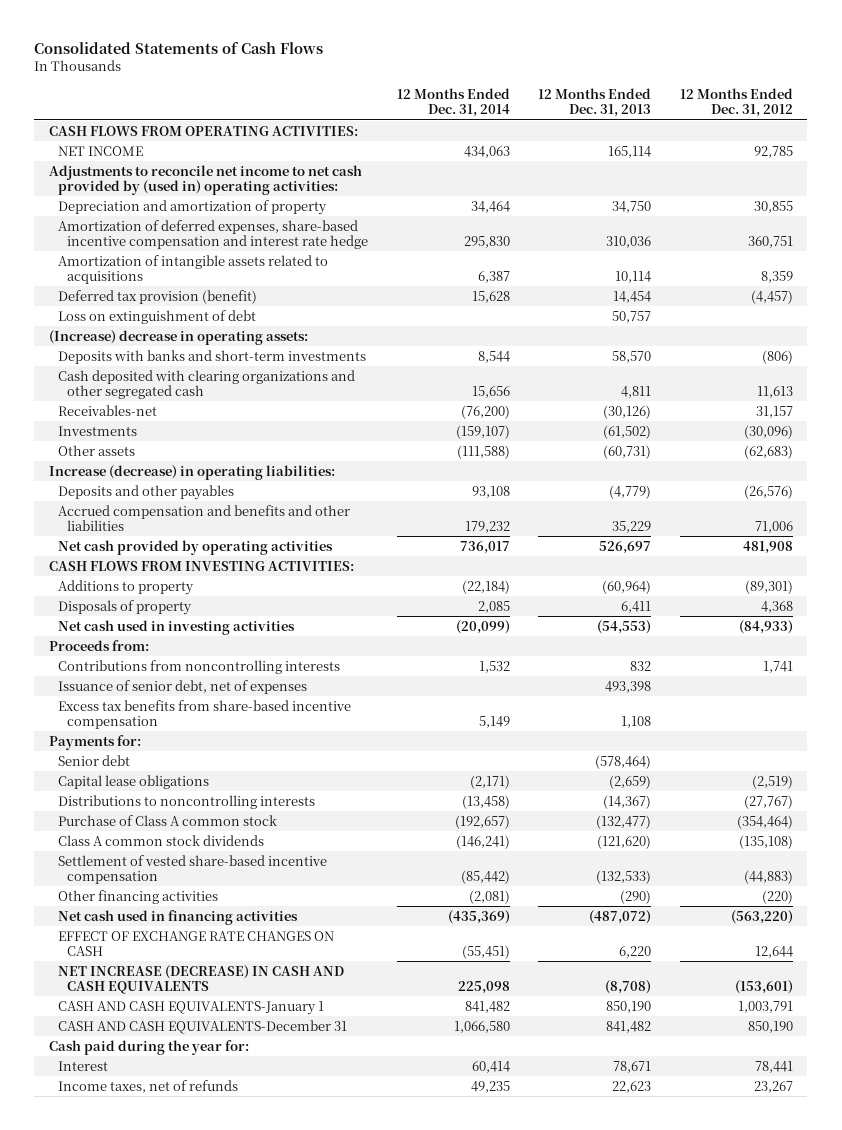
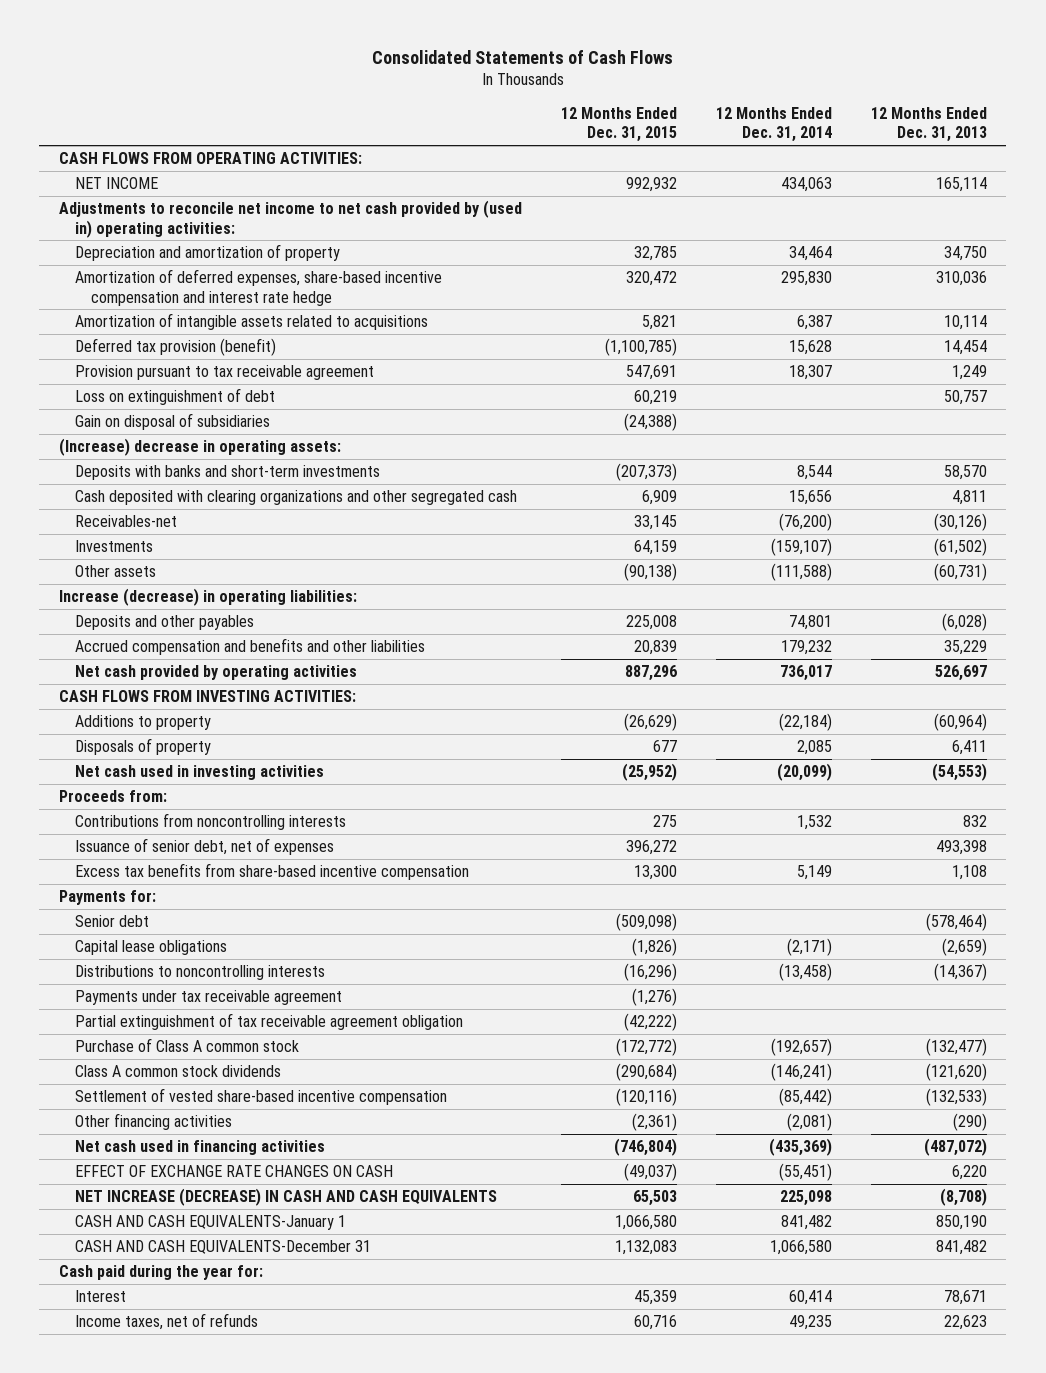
[679,87,793,118] 12 Months Ended Dec. 31, 2012 -> none
none -> [560,106,677,143] 12 Months Ended Dec. 31, 2015
none -> [74,365,374,381] Provision pursuant to tax receivable agreement
none -> [74,413,270,431] Gain on disposal of subsidiaries
[471,485,510,498] 93,108 -> [788,615,832,631] 74,801
[609,484,652,499] (4,779) -> [941,613,987,632] (6,028)
none -> [74,990,342,1006] Payments under tax receivable agreement
none -> [74,1013,463,1031] Partial extinguishment of tax receivable agreement obligation

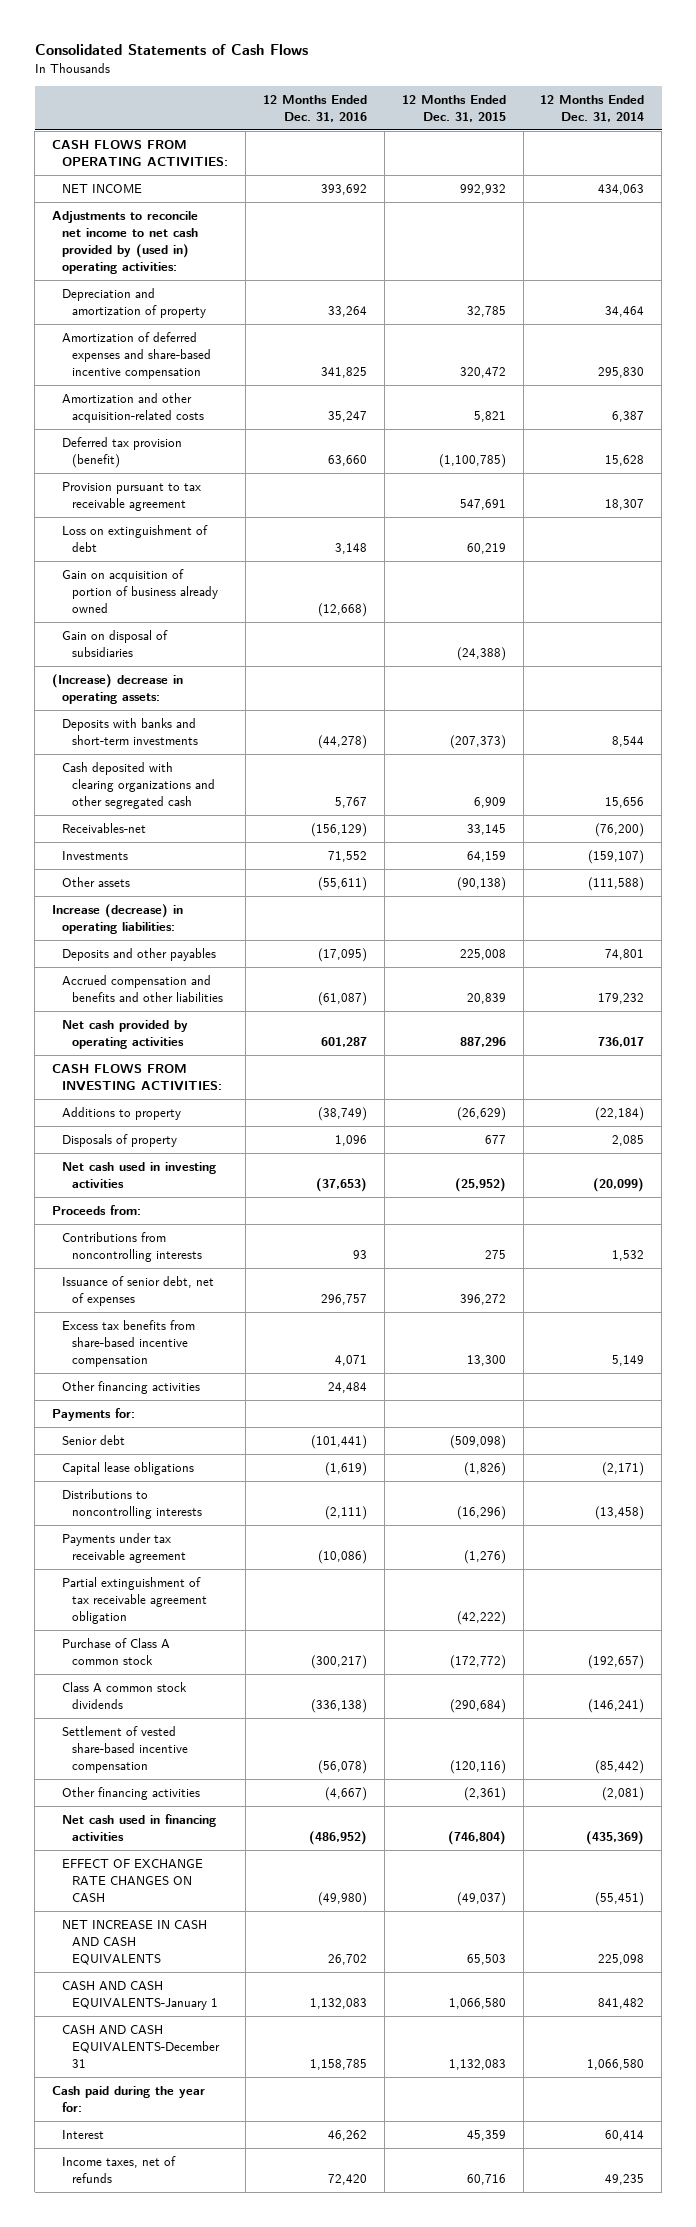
[870,106,987,143] 12 Months Ended Dec. 31, 2013 -> none
none -> [262,94,367,123] 12 Months Ended Dec. 31, 2016
[74,269,442,306] Amortization of deferred expenses, share-based incentive compensation and interest rate hedge -> [62,331,212,380] Amortization of deferred expenses and share-based incentive compensation
[74,313,428,331] Amortization of intangible assets related to acquisitions -> [62,392,205,424] Amortization and other acquisition-related costs
none -> [62,568,219,614] Gain on acquisition of portion of business already owned
none -> [62,1380,201,1394] Other financing activities
[74,1188,497,1207] NET INCREASE (DECREASE) IN CASH AND CASH EQUIVALENTS -> [62,1919,208,1966] NET INCREASE IN CASH AND CASH EQUIVALENTS

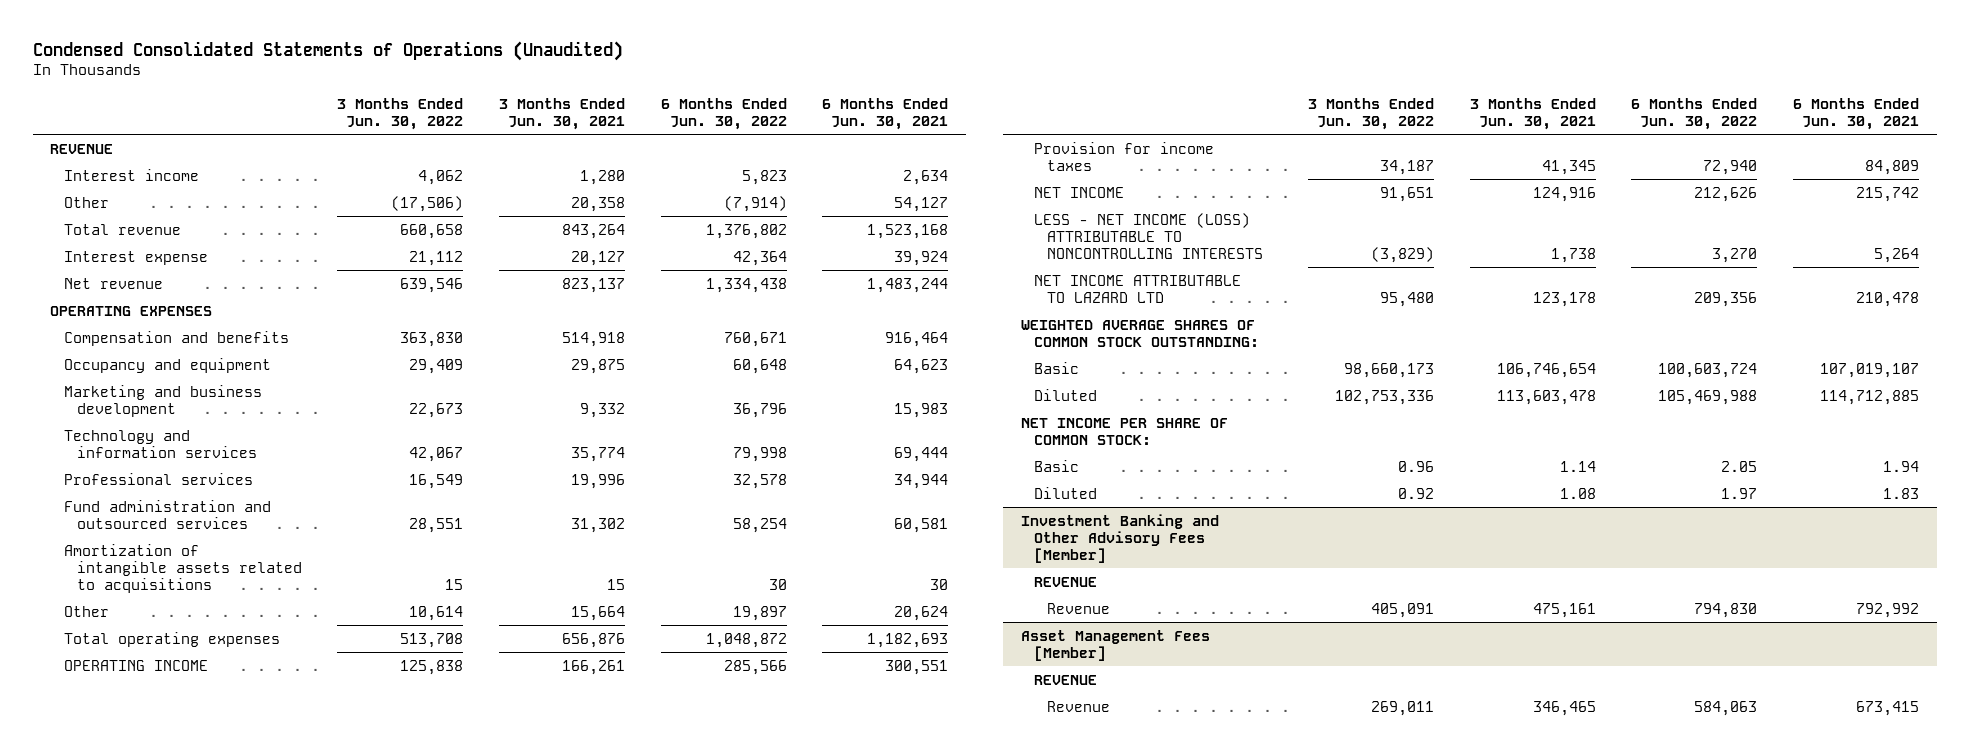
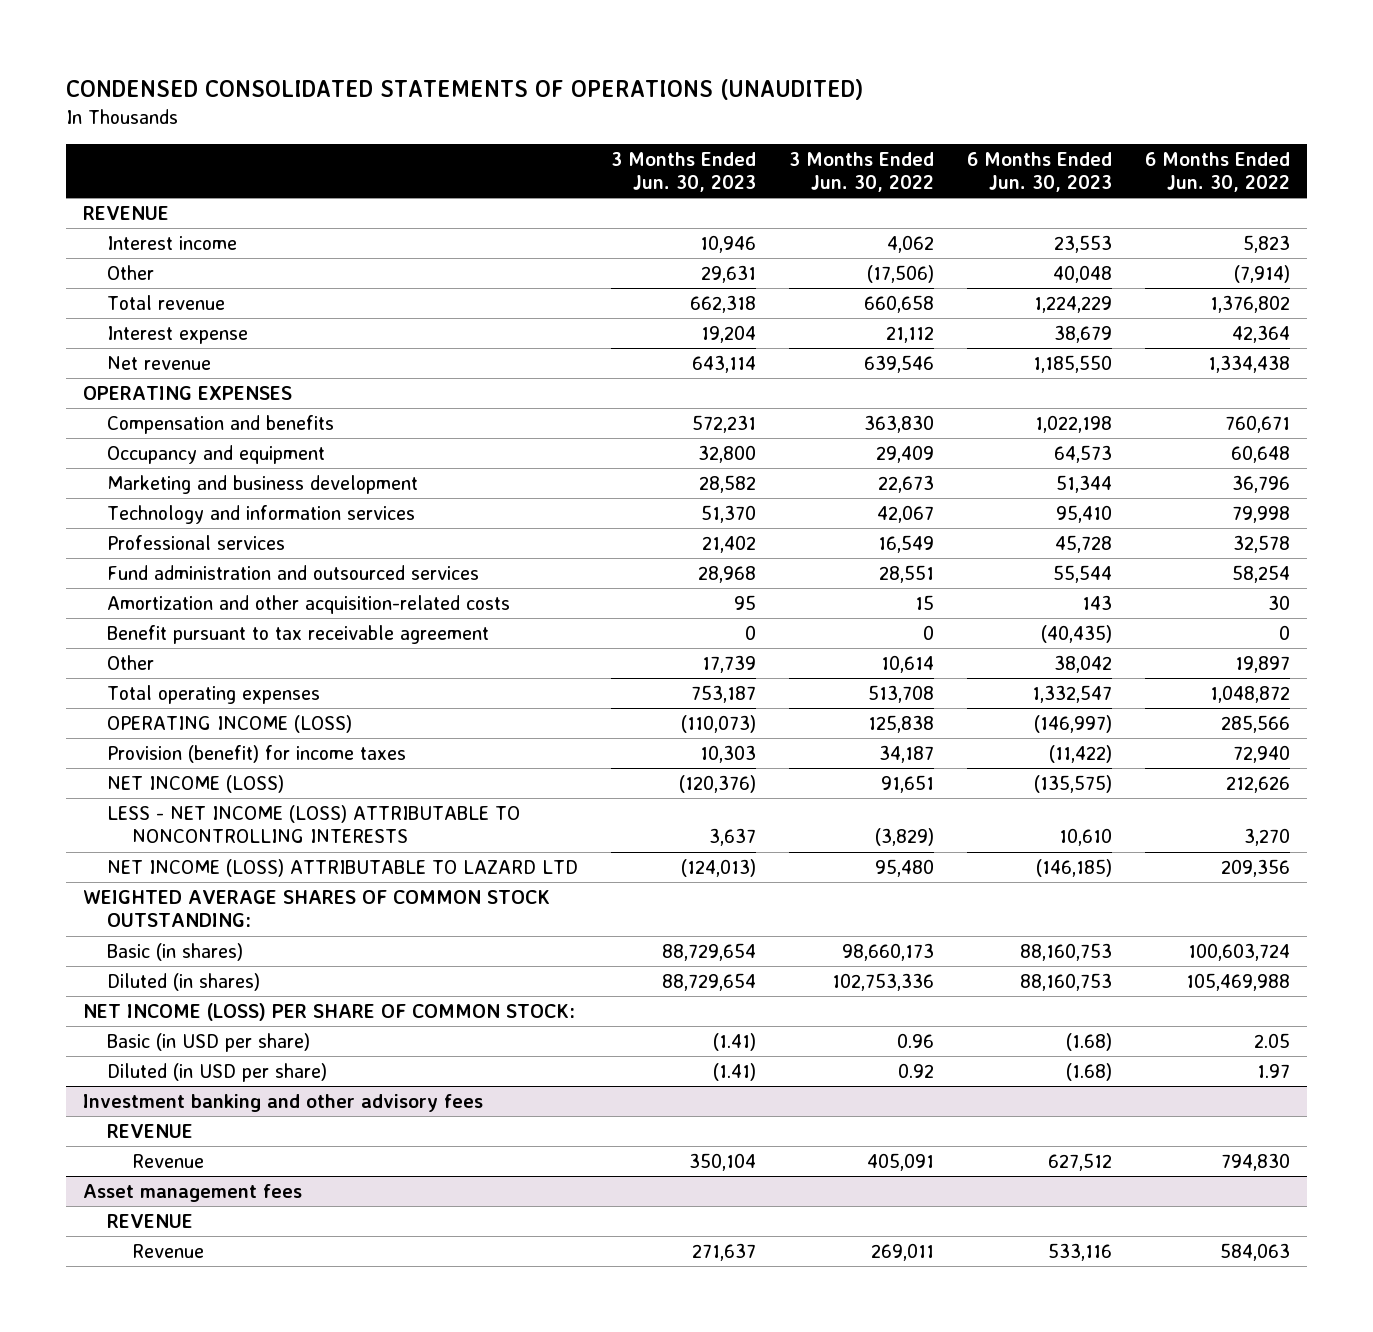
[32,40,623,61] Condensed Consolidated Statements of Operations (Unaudited) -> [66,79,864,101] CONDENSED CONSOLIDATED STATEMENTS OF OPERATIONS (UNAUDITED)
[499,97,626,131] 3 Months Ended Jun. 30, 2021 -> none
[822,97,949,131] 6 Months Ended Jun. 30, 2021 -> none
none -> [611,151,757,192] 3 Months Ended Jun. 30, 2023
none -> [967,151,1113,192] 6 Months Ended Jun. 30, 2023
[63,543,302,594] Amortization of intangible assets related to acquisitions -> [107,594,511,614] Amortization and other acquisition-related costs
none -> [107,624,490,644] Benefit pursuant to tax receivable agreement
[63,659,208,671] OPERATING INCOME -> [107,714,353,733] OPERATING INCOME (LOSS)
[1034,141,1215,171] Provision for income taxes -> [107,744,407,763] Provision (benefit) for income taxes
[1034,186,1125,198] NET INCOME -> [107,774,285,793] NET INCOME (LOSS)
[1034,274,1242,303] NET INCOME ATTRIBUTABLE TO LAZARD LTD -> [107,858,579,877] NET INCOME (LOSS) ATTRIBUTABLE TO LAZARD LTD
[1034,361,1080,374] Basic -> [107,942,244,961] Basic (in shares)
[1034,388,1098,401] Diluted -> [107,972,261,991] Diluted (in shares)
[1020,417,1228,445] NET INCOME PER SHARE OF COMMON STOCK: -> [82,1002,575,1021] NET INCOME (LOSS) PER SHARE OF COMMON STOCK:
[1034,459,1080,472] Basic -> [107,1032,311,1052] Basic (in USD per share)
[1034,486,1098,499] Diluted -> [107,1062,328,1082] Diluted (in USD per share)
[1020,513,1219,564] Investment Banking and Other Advisory Fees [Member] -> [82,1093,483,1112] Investment banking and other advisory fees
[1020,629,1210,661] Asset Management Fees [Member] -> [82,1183,302,1202] Asset management fees

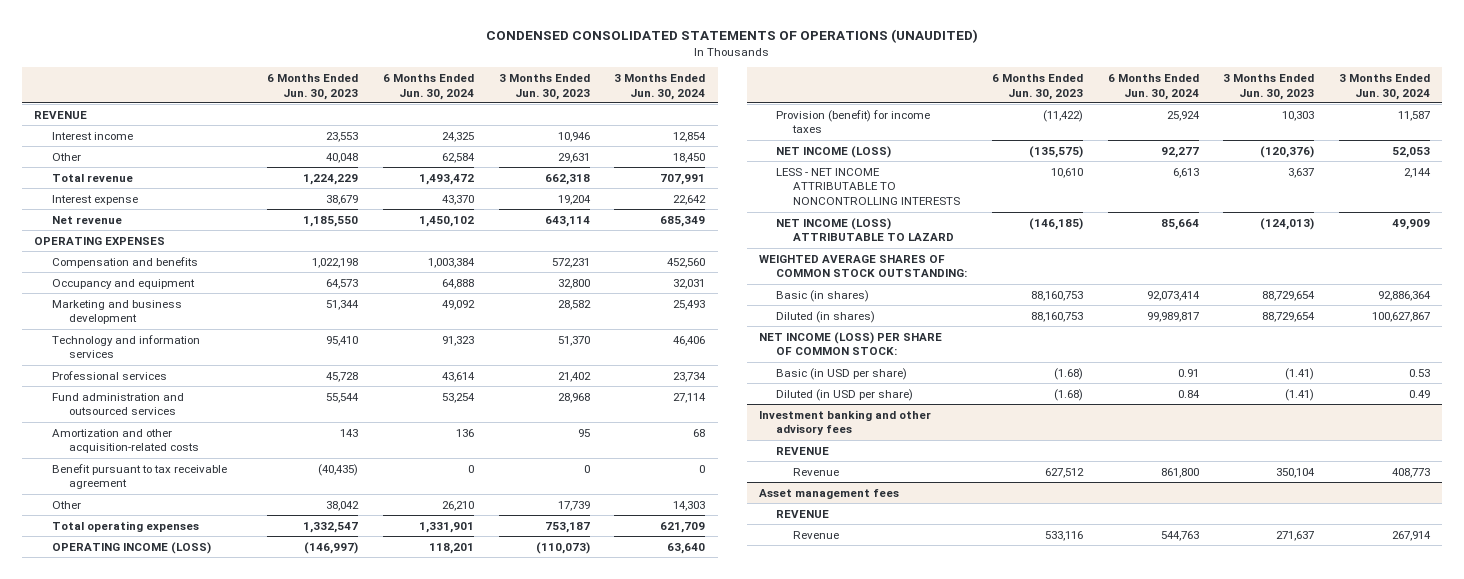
[789,151,935,192] 3 Months Ended Jun. 30, 2022 -> none
[1145,151,1291,192] 6 Months Ended Jun. 30, 2022 -> none
none -> [382,73,474,100] 6 Months Ended Jun. 30, 2024
none -> [614,73,706,100] 3 Months Ended Jun. 30, 2024
[107,804,521,844] LESS - NET INCOME (LOSS) ATTRIBUTABLE TO NONCONTROLLING INTERESTS -> [776,167,961,206] LESS - NET INCOME ATTRIBUTABLE TO NONCONTROLLING INTERESTS
[107,858,579,877] NET INCOME (LOSS) ATTRIBUTABLE TO LAZARD LTD -> [776,217,955,242] NET INCOME (LOSS) ATTRIBUTABLE TO LAZARD

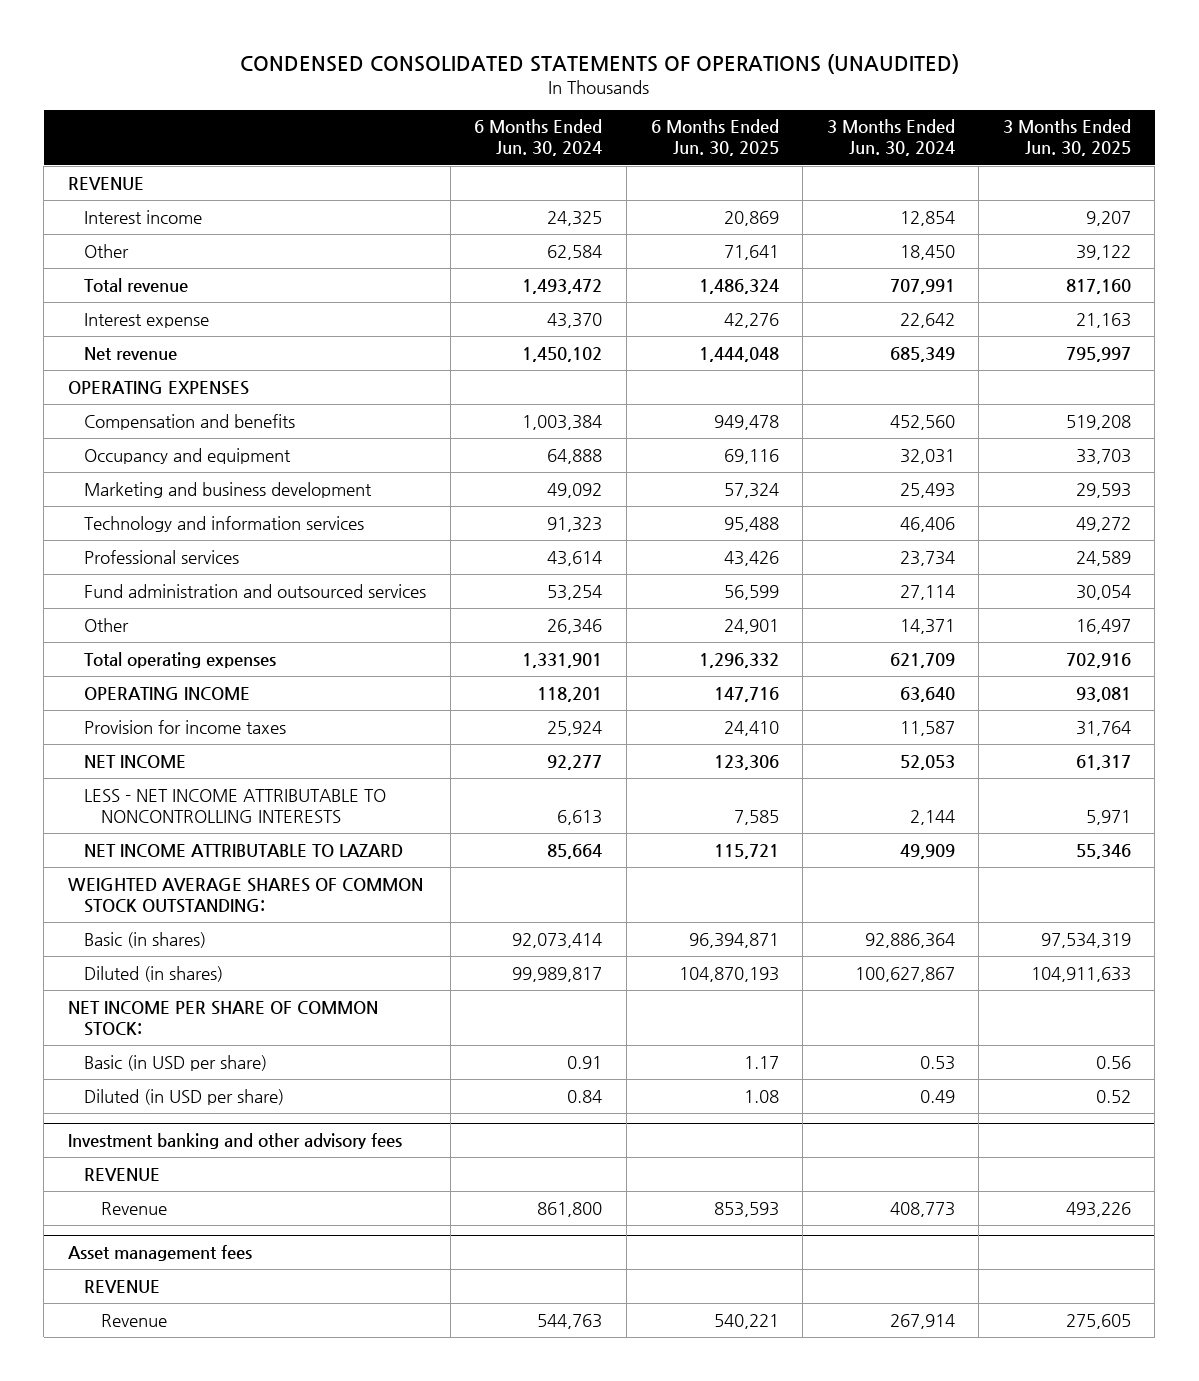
[267,73,359,100] 6 Months Ended Jun. 30, 2023 -> none
[498,73,590,100] 3 Months Ended Jun. 30, 2023 -> none
none -> [650,119,779,157] 6 Months Ended Jun. 30, 2025
none -> [1002,119,1131,157] 3 Months Ended Jun. 30, 2025
[51,428,199,454] Amortization and other acquisition-related costs -> none
[51,463,227,490] Benefit pursuant to tax receivable agreement -> none
[441,500,474,511] 26,210 -> [547,618,603,634] 26,346
[673,500,706,511] 14,303 -> [899,618,955,634] 14,371
[51,541,211,554] OPERATING INCOME (LOSS) -> [84,686,251,700] OPERATING INCOME
[776,109,931,134] Provision (benefit) for income taxes -> [84,719,287,734] Provision for income taxes
[776,145,892,158] NET INCOME (LOSS) -> [84,754,187,768] NET INCOME
[776,217,955,242] NET INCOME (LOSS) ATTRIBUTABLE TO LAZARD -> [84,843,404,857] NET INCOME ATTRIBUTABLE TO LAZARD
[758,331,942,356] NET INCOME (LOSS) PER SHARE OF COMMON STOCK: -> [67,1000,378,1036] NET INCOME PER SHARE OF COMMON STOCK:

